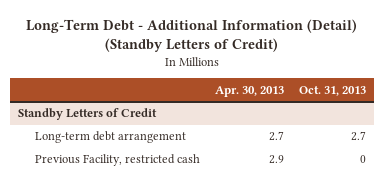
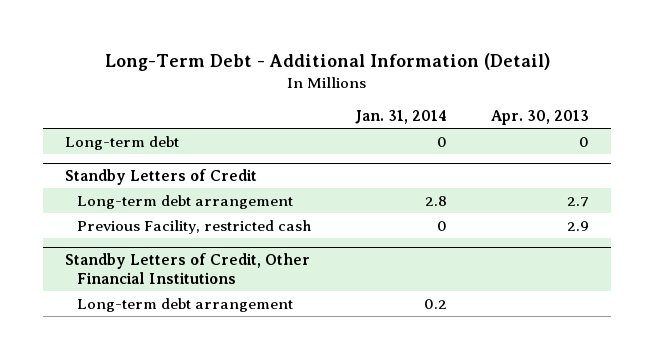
[25,18,357,53] Long-Term Debt - Additional Information (Detail) (Standby Letters of Credit) -> [104,52,550,71] Long-Term Debt - Additional Information (Detail)
[299,85,367,96] Oct. 31, 2013 -> none
none -> [354,110,447,125] Jan. 31, 2014
none -> [64,135,179,150] Long-term debt
none -> [64,253,310,284] Standby Letters of Credit, Other Financial Institutions
none -> [76,297,293,312] Long-term debt arrangement

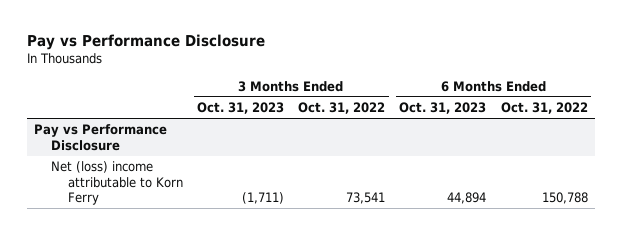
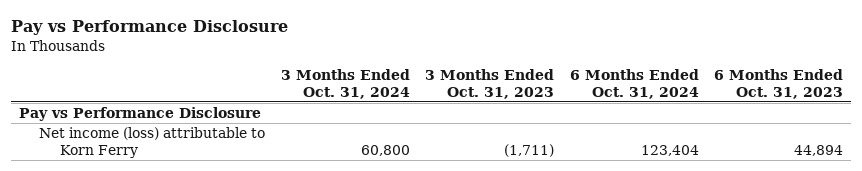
[298,102,386,115] Oct. 31, 2022 -> none
[500,102,588,115] Oct. 31, 2022 -> none
none -> [280,68,410,99] 3 Months Ended Oct. 31, 2024
none -> [569,68,699,99] 6 Months Ended Oct. 31, 2024
[50,161,184,206] Net (loss) income attributable to Korn Ferry -> [39,127,266,159] Net income (loss) attributable to Korn Ferry

